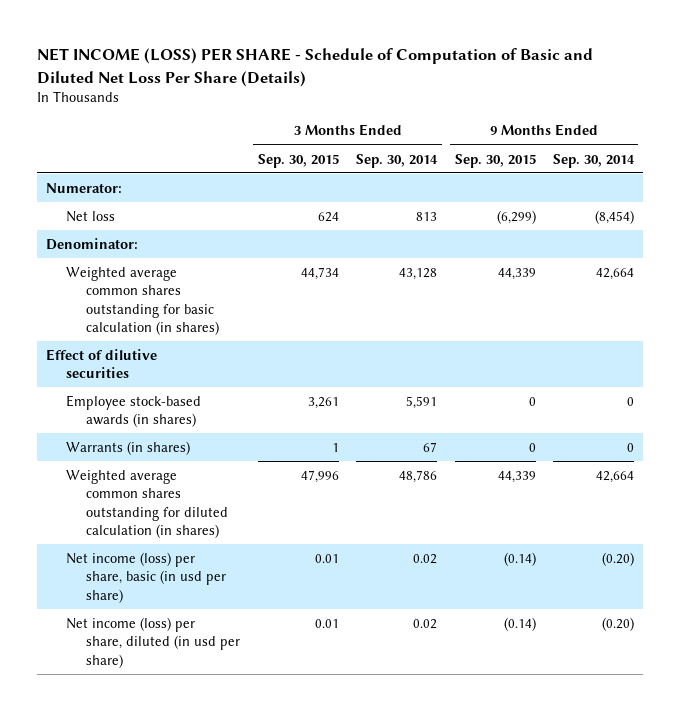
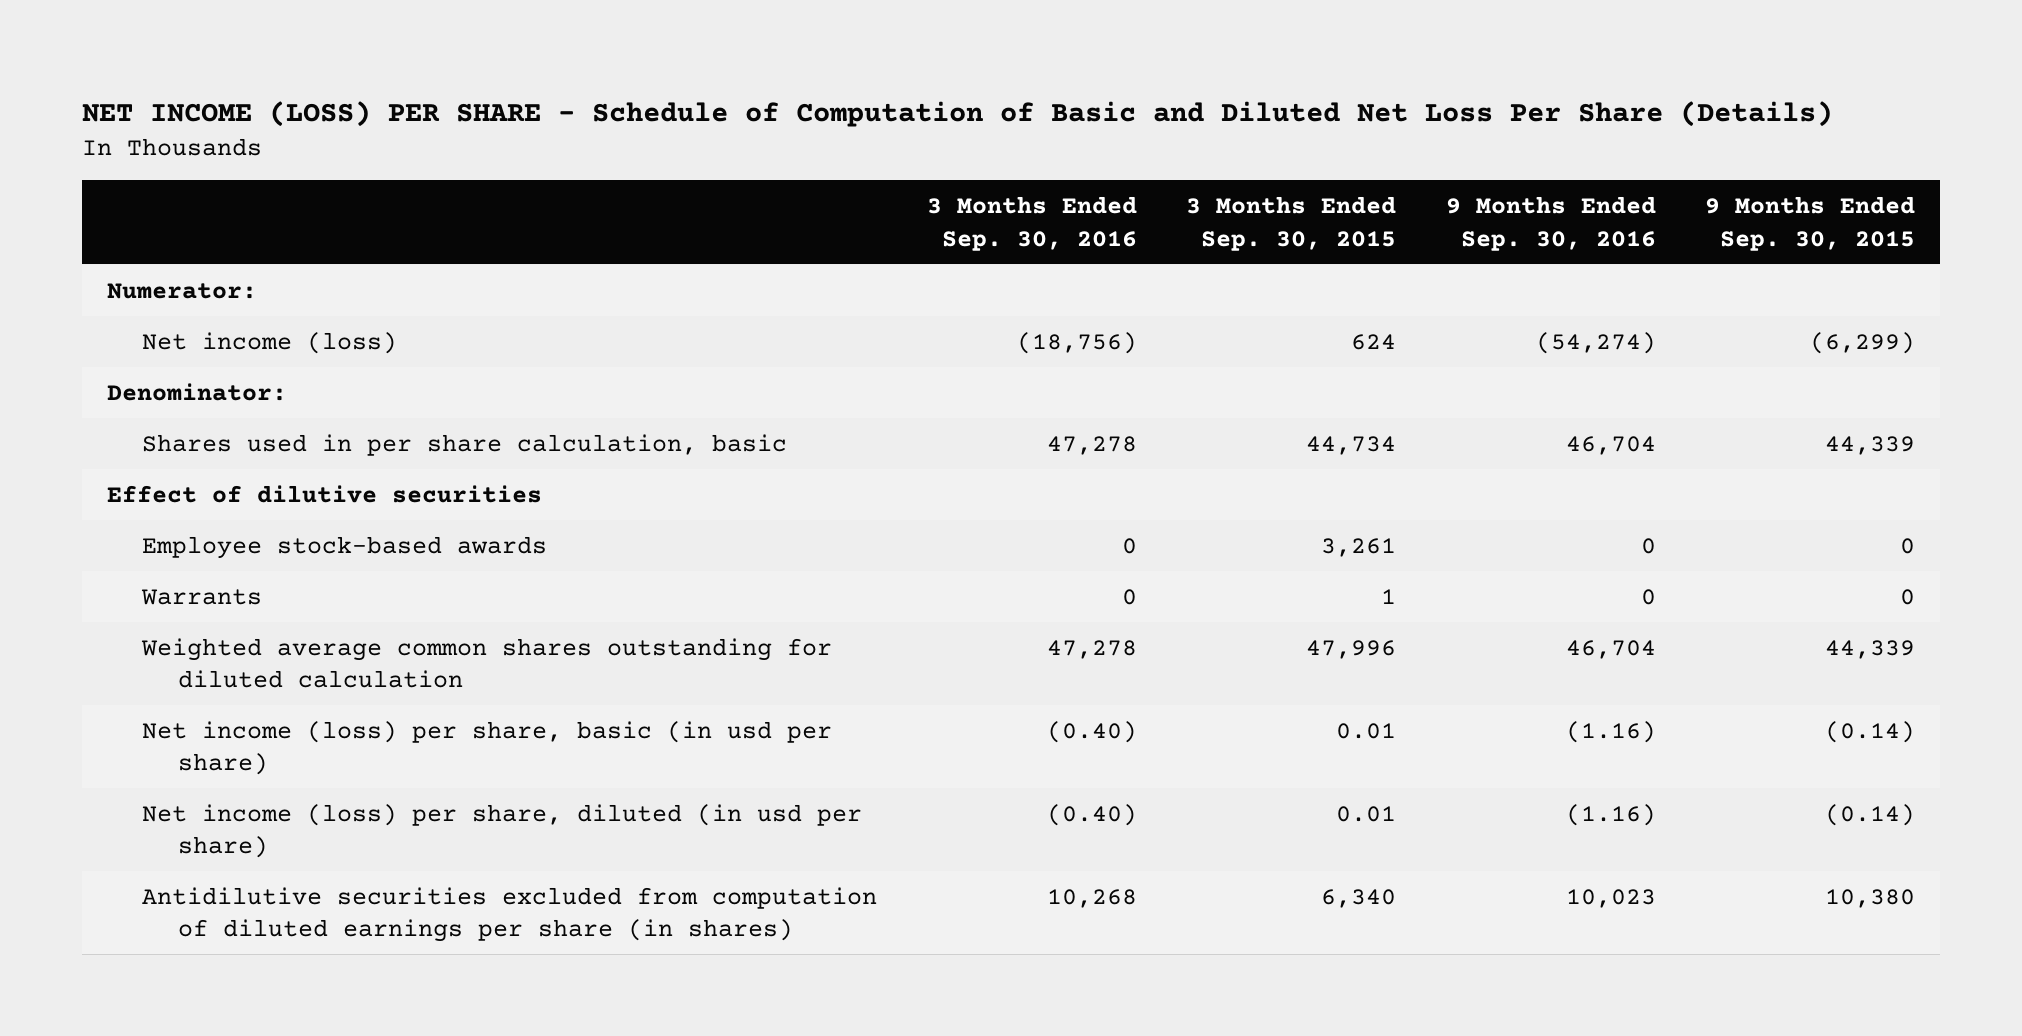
[356,153,439,168] Sep. 30, 2014 -> none
[553,153,636,168] Sep. 30, 2014 -> none
none -> [926,196,1137,251] 3 Months Ended Sep. 30, 2016
none -> [1445,196,1656,251] 9 Months Ended Sep. 30, 2016
[66,210,116,222] Net loss -> [142,331,398,354] Net income (loss)
[66,266,220,335] Weighted average common shares outstanding for basic calculation (in shares) -> [142,433,788,456] Shares used in per share calculation, basic
[66,394,202,428] Employee stock-based awards (in shares) -> [142,535,548,559] Employee stock-based awards
[66,440,191,455] Warrants (in shares) -> [141,588,263,605] Warrants
[66,469,229,538] Weighted average common shares outstanding for diluted calculation (in shares) -> [141,637,833,689] Weighted average common shares outstanding for diluted calculation
none -> [142,886,878,943] Antidilutive securities excluded from computation of diluted earnings per share (in shares)

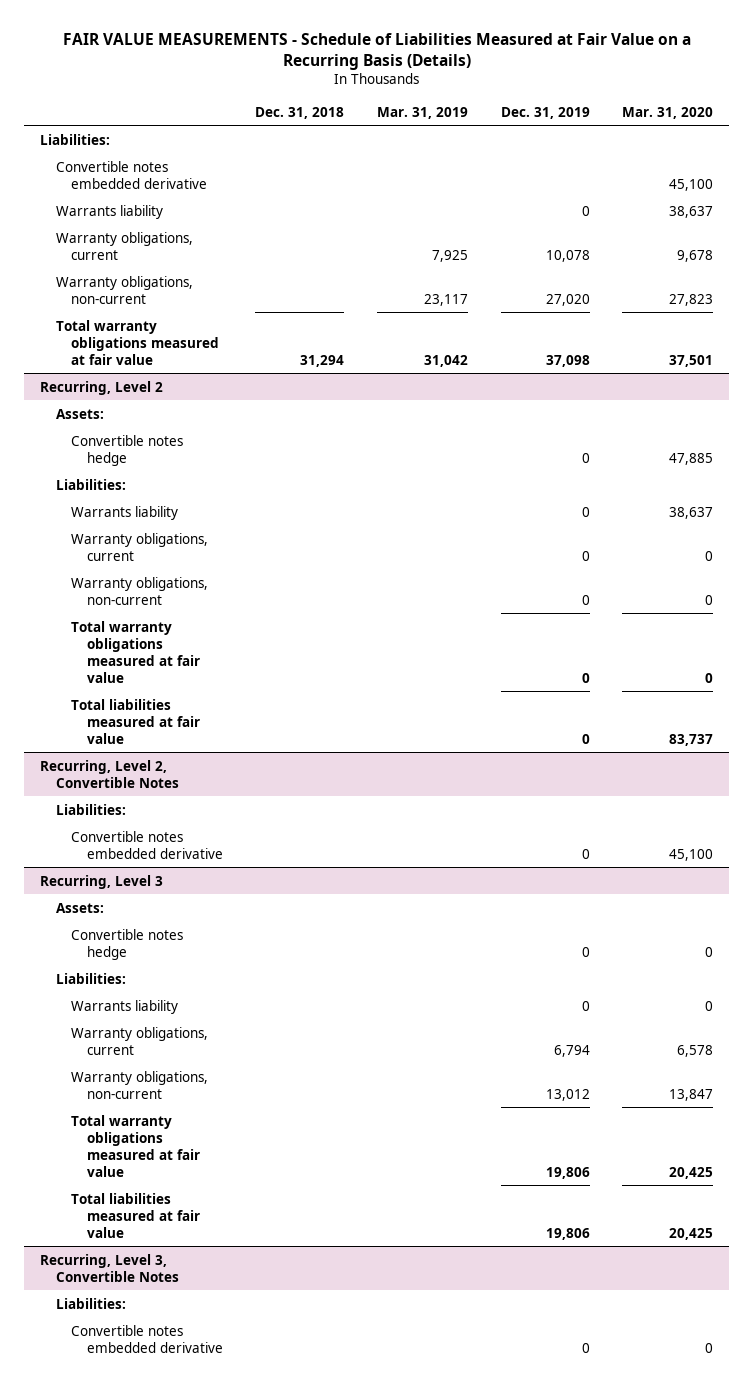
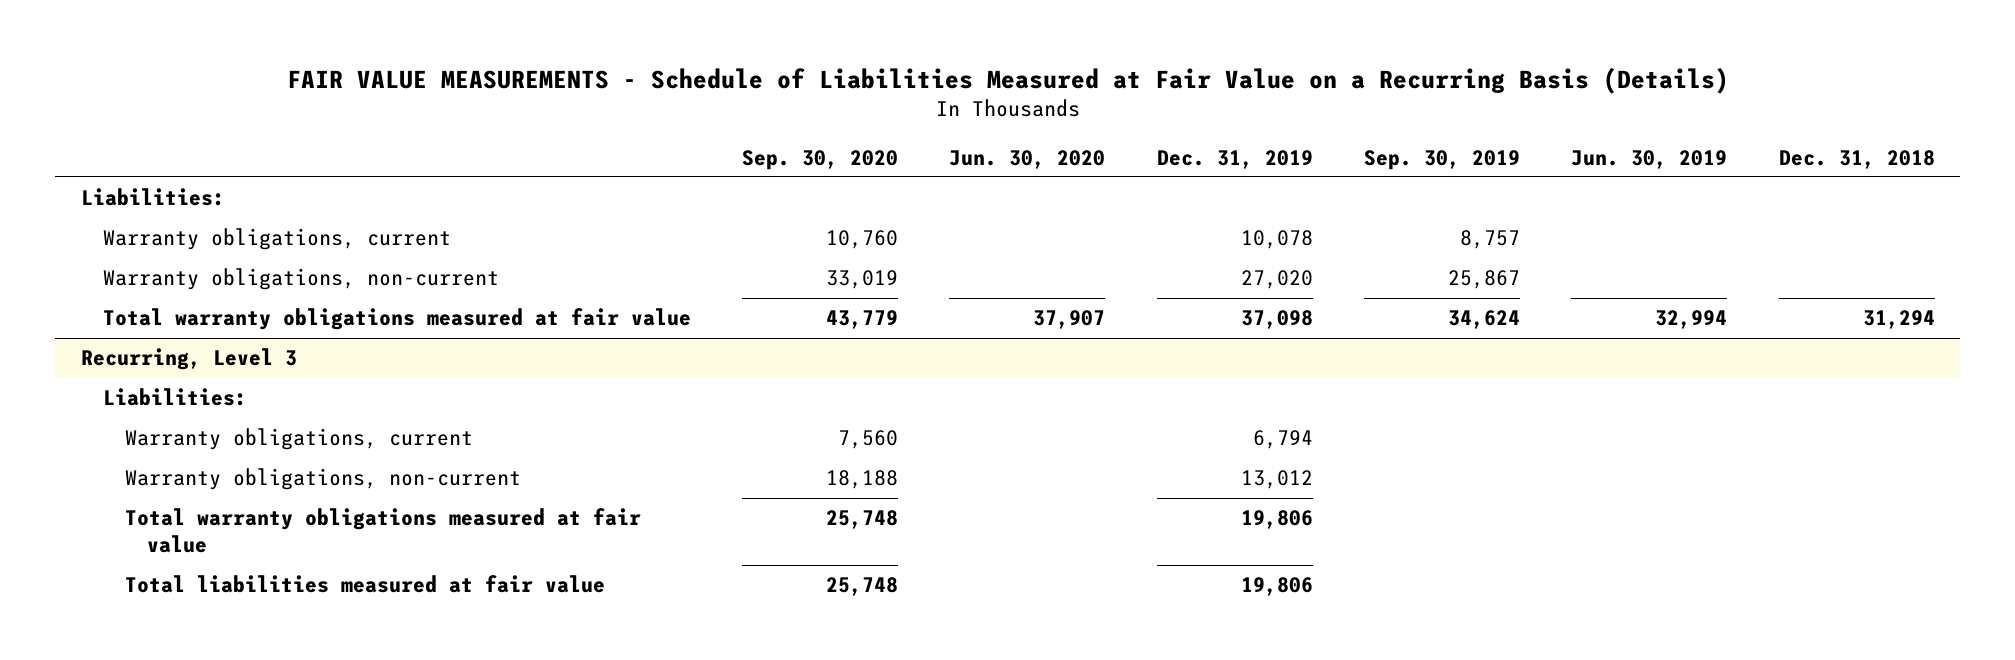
[376,106,468,119] Mar. 31, 2019 -> none
[622,106,714,119] Mar. 31, 2020 -> none
none -> [742,149,899,170] Sep. 30, 2020
none -> [949,149,1106,169] Jun. 30, 2020
none -> [1364,149,1521,170] Sep. 30, 2019
none -> [1571,149,1728,169] Jun. 30, 2019
[55,160,208,189] Convertible notes embedded derivative -> none
[55,204,163,219] Warrants liability -> none
[40,380,164,395] Recurring, Level 2 -> none
[55,408,104,419] Assets: -> none
[71,434,184,466] Convertible notes hedge -> none
[55,478,126,490] Liabilities: -> none
[71,505,179,520] Warrants liability -> none
[71,532,209,561] Warranty obligations, current -> none
[71,576,209,605] Warranty obligations, non-current -> none
[71,620,200,683] Total warranty obligations measured at fair value -> none
[71,698,200,744] Total liabilities measured at fair value -> none
[40,759,179,788] Recurring, Level 2, Convertible Notes -> none
[55,803,126,815] Liabilities: -> none
[71,830,223,859] Convertible notes embedded derivative -> none
[55,902,104,913] Assets: -> none
[71,928,184,960] Convertible notes hedge -> none
[71,999,179,1014] Warrants liability -> none
[40,1253,179,1282] Recurring, Level 3, Convertible Notes -> none
[55,1297,126,1309] Liabilities: -> none
[71,1324,223,1353] Convertible notes embedded derivative -> none

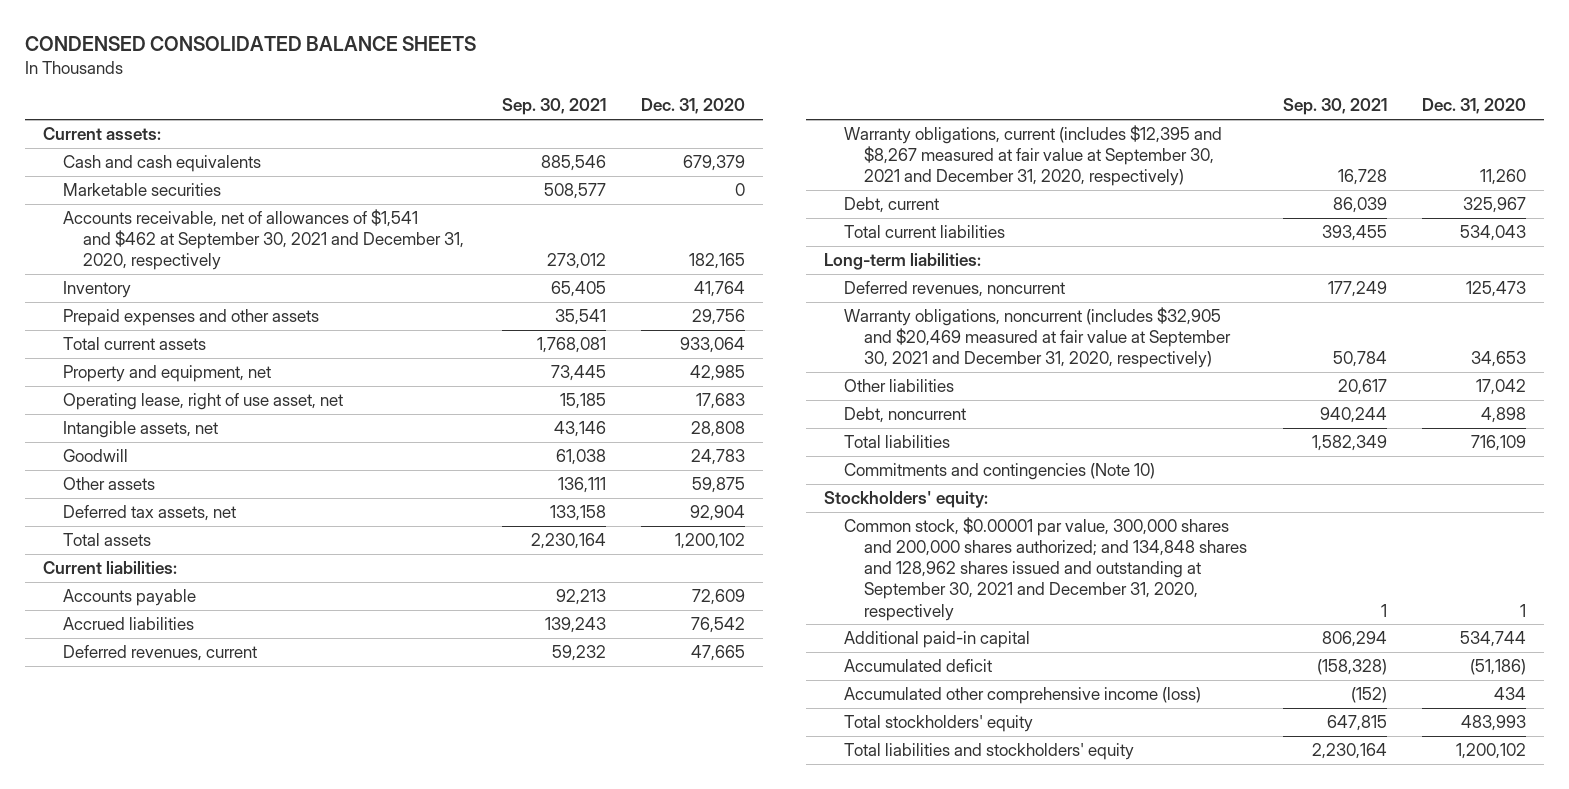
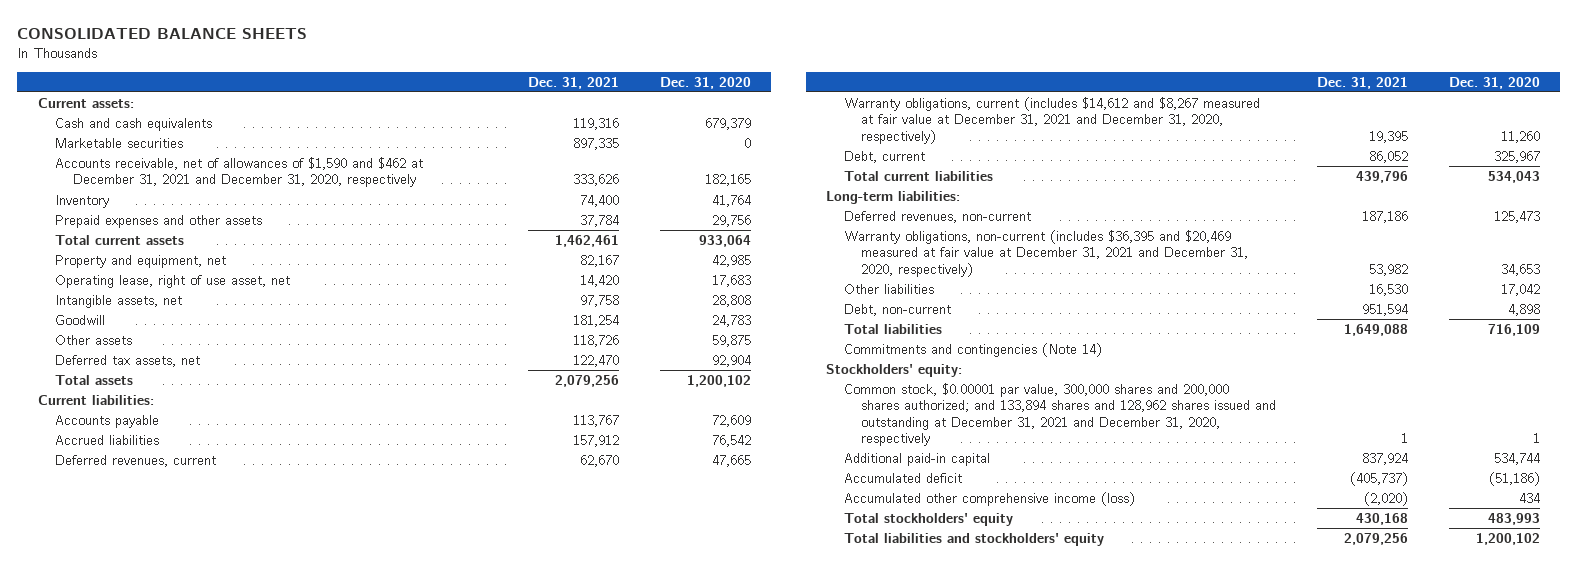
[24,36,476,52] CONDENSED CONSOLIDATED BALANCE SHEETS -> [17,27,308,39] CONSOLIDATED BALANCE SHEETS
[501,98,606,116] Sep. 30, 2021 -> none
none -> [528,76,620,89] Dec. 31, 2021
[62,209,464,271] Accounts receivable, net of allowances of $1,541 and $462 at September 30, 2021 and December 31, 2020, respectively -> [55,156,424,188] Accounts receivable, net of allowances of $1,590 and $462 at December 31, 2021 and December 31, 2020, respectively
[843,125,1222,187] Warranty obligations, current (includes $12,395 and $8,267 measured at fair value at September 30, 2021 and December 31, 2020, respectively) -> [843,96,1260,144] Warranty obligations, current (includes $14,612 and $8,267 measured at fair value at December 31, 2021 and December 31, 2020, respectively)
[843,281,1065,298] Deferred revenues, noncurrent -> [843,210,1031,223] Deferred revenues, non-current
[843,307,1231,369] Warranty obligations, noncurrent (includes $32,905 and $20,469 measured at fair value at September 30, 2021 and December 31, 2020, respectively) -> [843,229,1249,277] Warranty obligations, non-current (includes $36,395 and $20,469 measured at fair value at December 31, 2021 and December 31, 2020, respectively)
[843,407,966,424] Debt, noncurrent -> [843,303,951,316] Debt, non-current
[843,463,1155,481] Commitments and contingencies (Note 10) -> [843,342,1102,357] Commitments and contingencies (Note 14)
[843,517,1247,621] Common stock, $0.00001 par value, 300,000 shares and 200,000 shares authorized; and 134,848 shares and 128,962 shares issued and outstanding at September 30, 2021 and December 31, 2020, respectively -> [843,382,1277,447] Common stock, $0.00001 par value, 300,000 shares and 200,000 shares authorized; and 133,894 shares and 128,962 shares issued and outstanding at December 31, 2021 and December 31, 2020, respectively

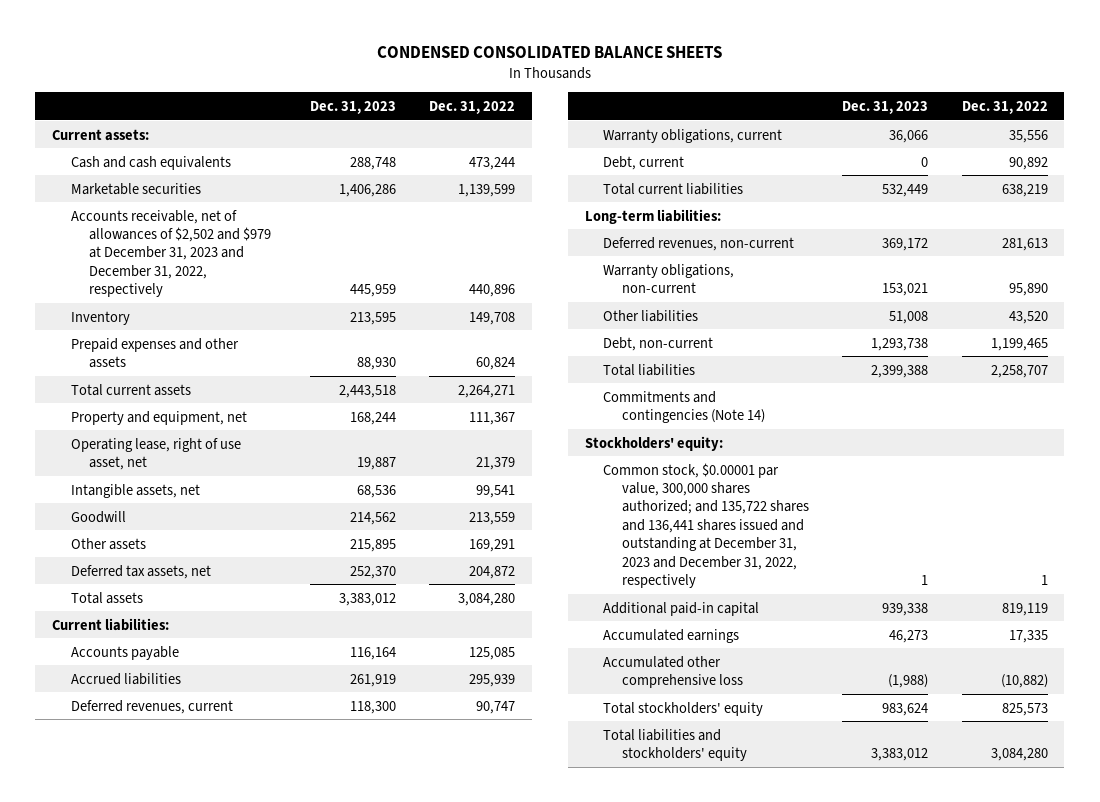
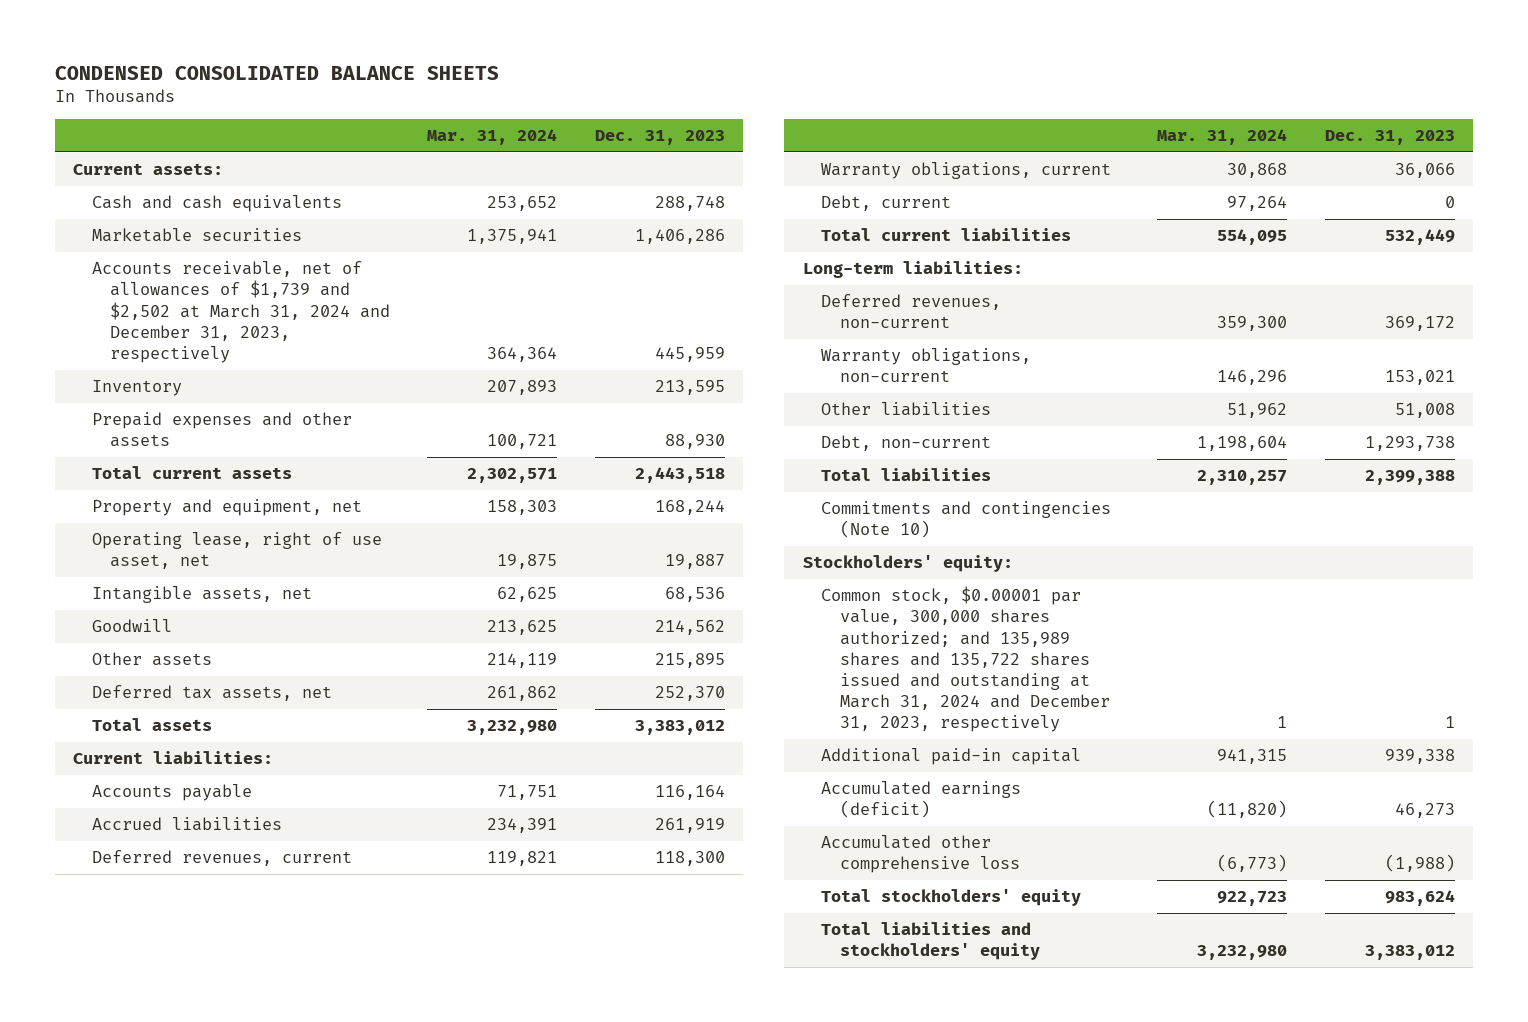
[428,101,515,115] Dec. 31, 2022 -> none
none -> [427,128,558,145] Mar. 31, 2024
[70,209,272,298] Accounts receivable, net of allowances of $2,502 and $979 at December 31, 2023 and December 31, 2022, respectively -> [91,261,390,363] Accounts receivable, net of allowances of $1,739 and $2,502 at March 31, 2024 and December 31, 2023, respectively
[603,390,766,424] Commitments and contingencies (Note 14) -> [821,501,1112,539] Commitments and contingencies (Note 10)
[603,462,810,589] Common stock, $0.00001 par value, 300,000 shares authorized; and 135,722 shares and 136,441 shares issued and outstanding at December 31, 2023 and December 31, 2022, respectively -> [821,586,1110,733] Common stock, $0.00001 par value, 300,000 shares authorized; and 135,989 shares and 135,722 shares issued and outstanding at March 31, 2024 and December 31, 2023, respectively
[603,628,740,643] Accumulated earnings -> [821,781,1022,819] Accumulated earnings (deficit)

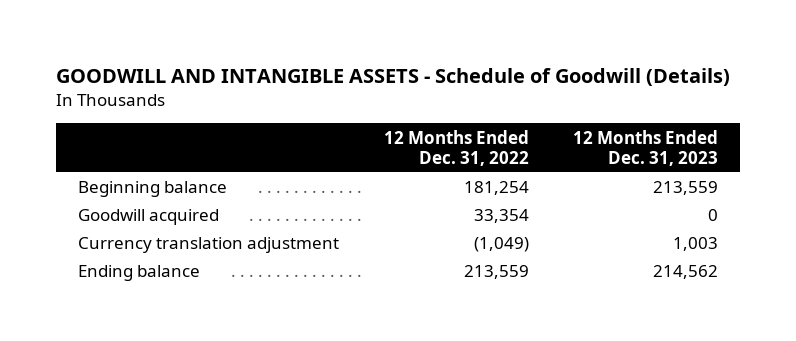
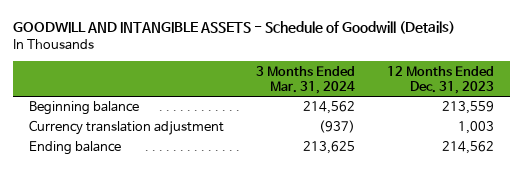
[383,129,529,166] 12 Months Ended Dec. 31, 2022 -> none
none -> [256,65,356,94] 3 Months Ended Mar. 31, 2024
[78,209,220,226] Goodwill acquired -> none

